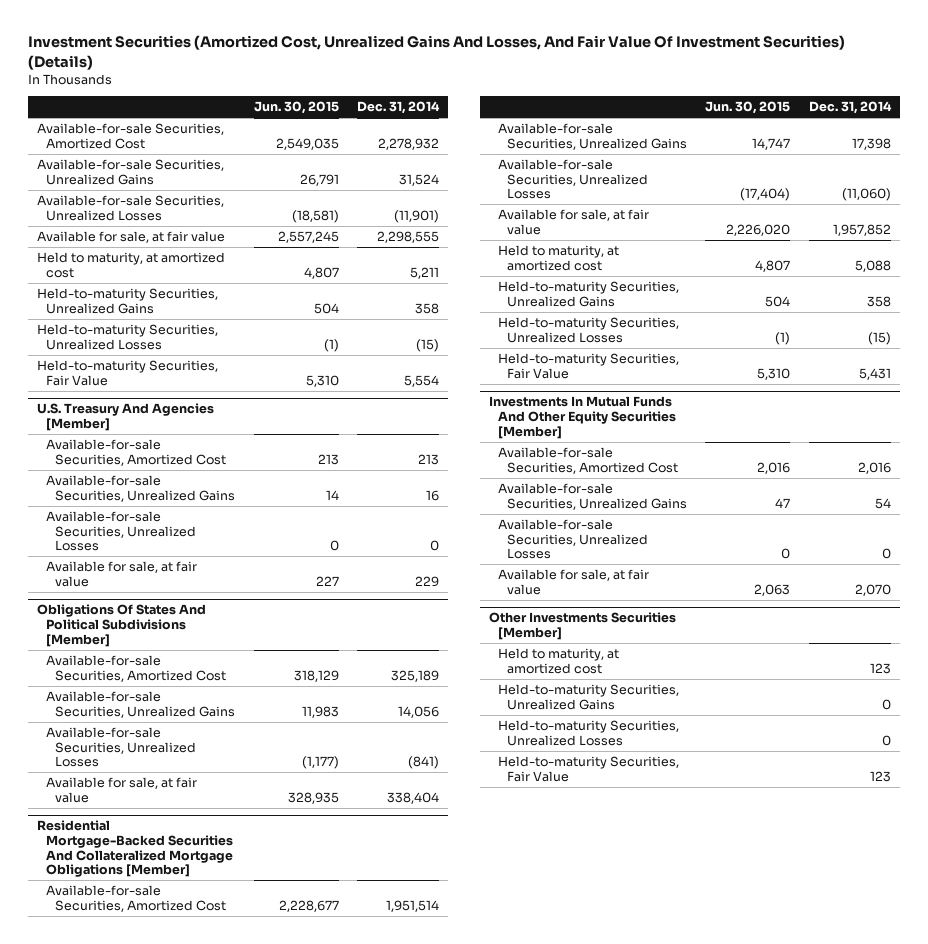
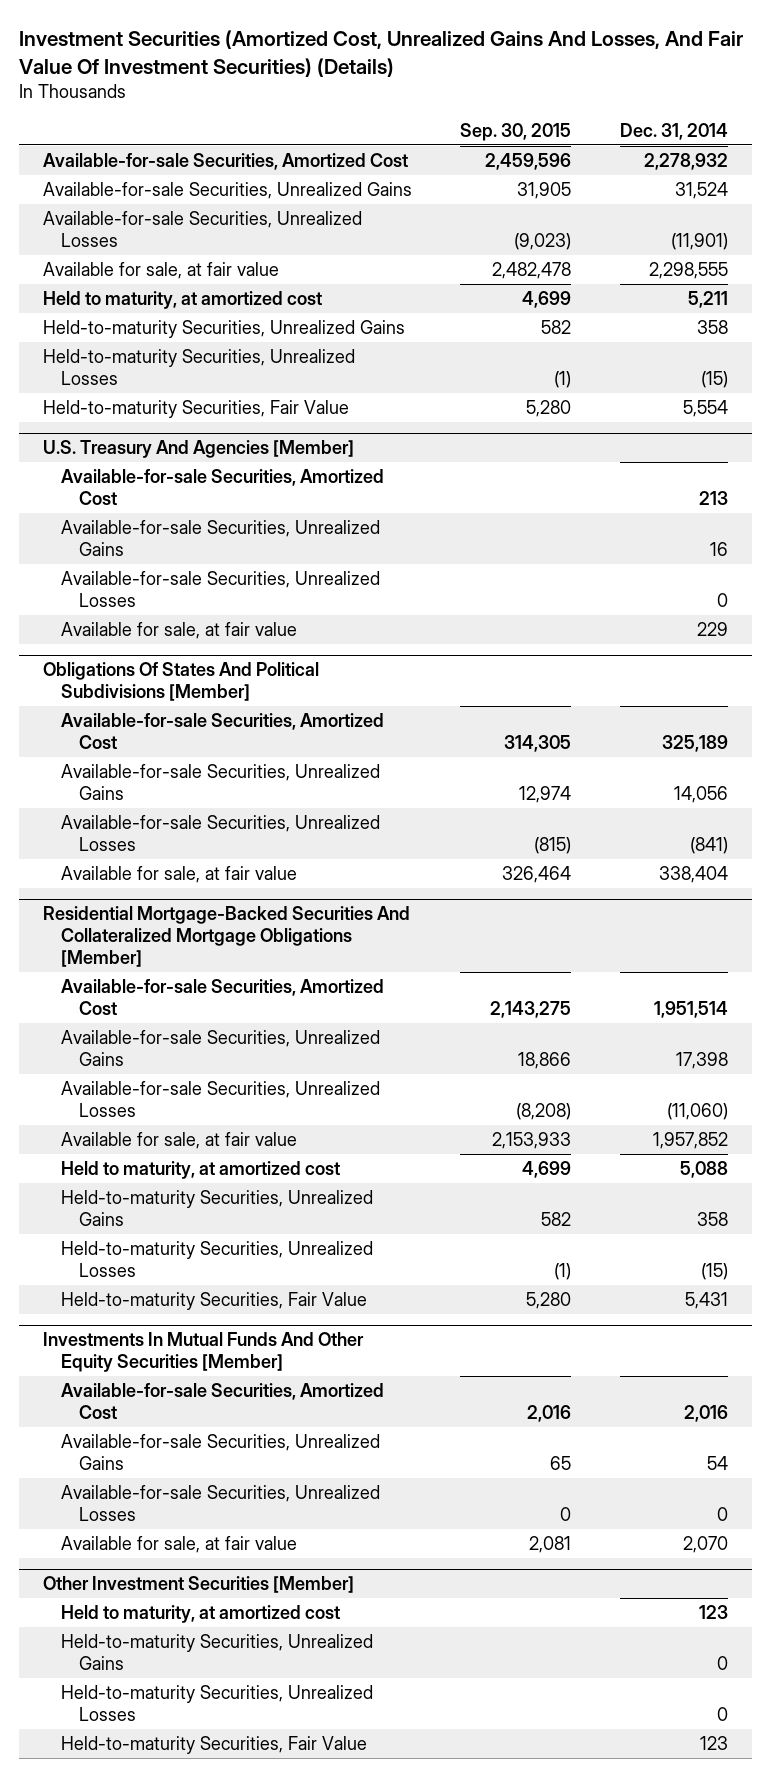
[253,101,339,115] Jun. 30, 2015 -> none
none -> [460,122,572,141] Sep. 30, 2015
[488,612,676,641] Other Investments Securities [Member] -> [43,1576,355,1594] Other Investment Securities [Member]

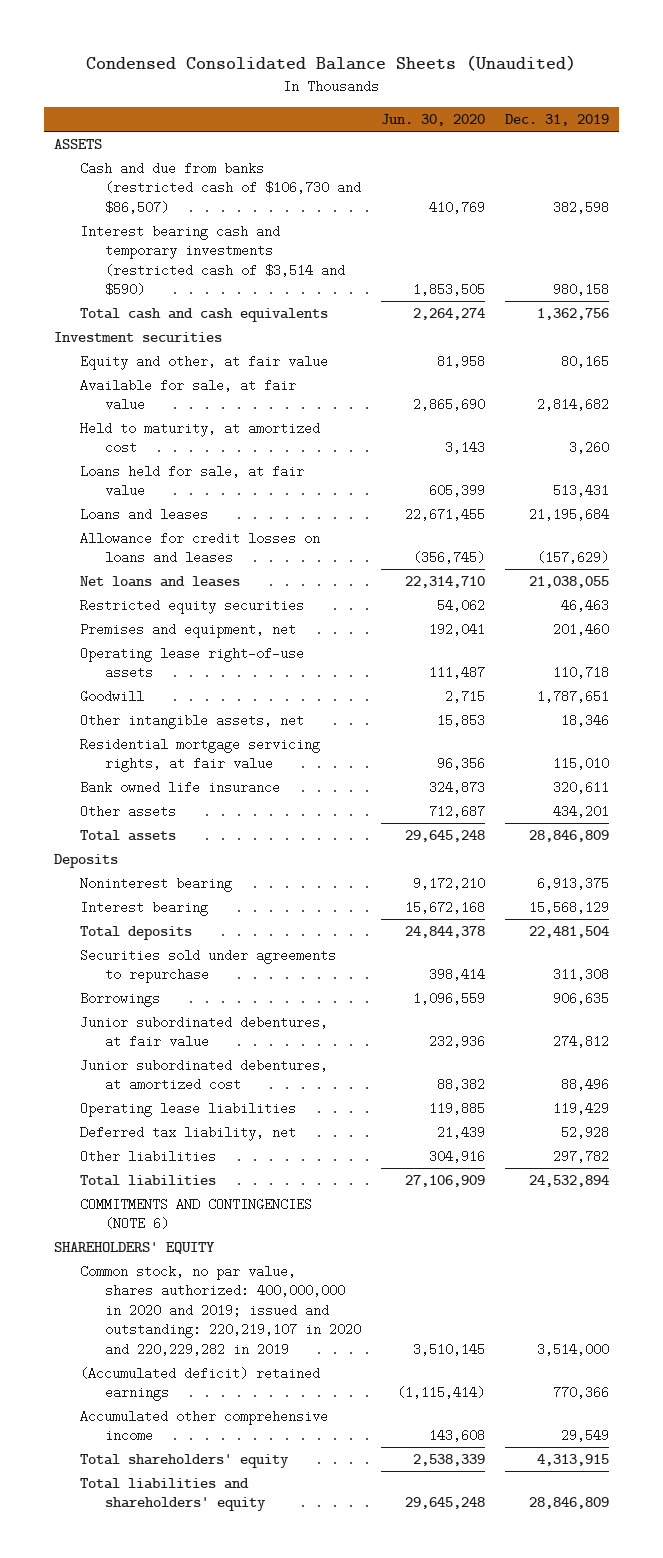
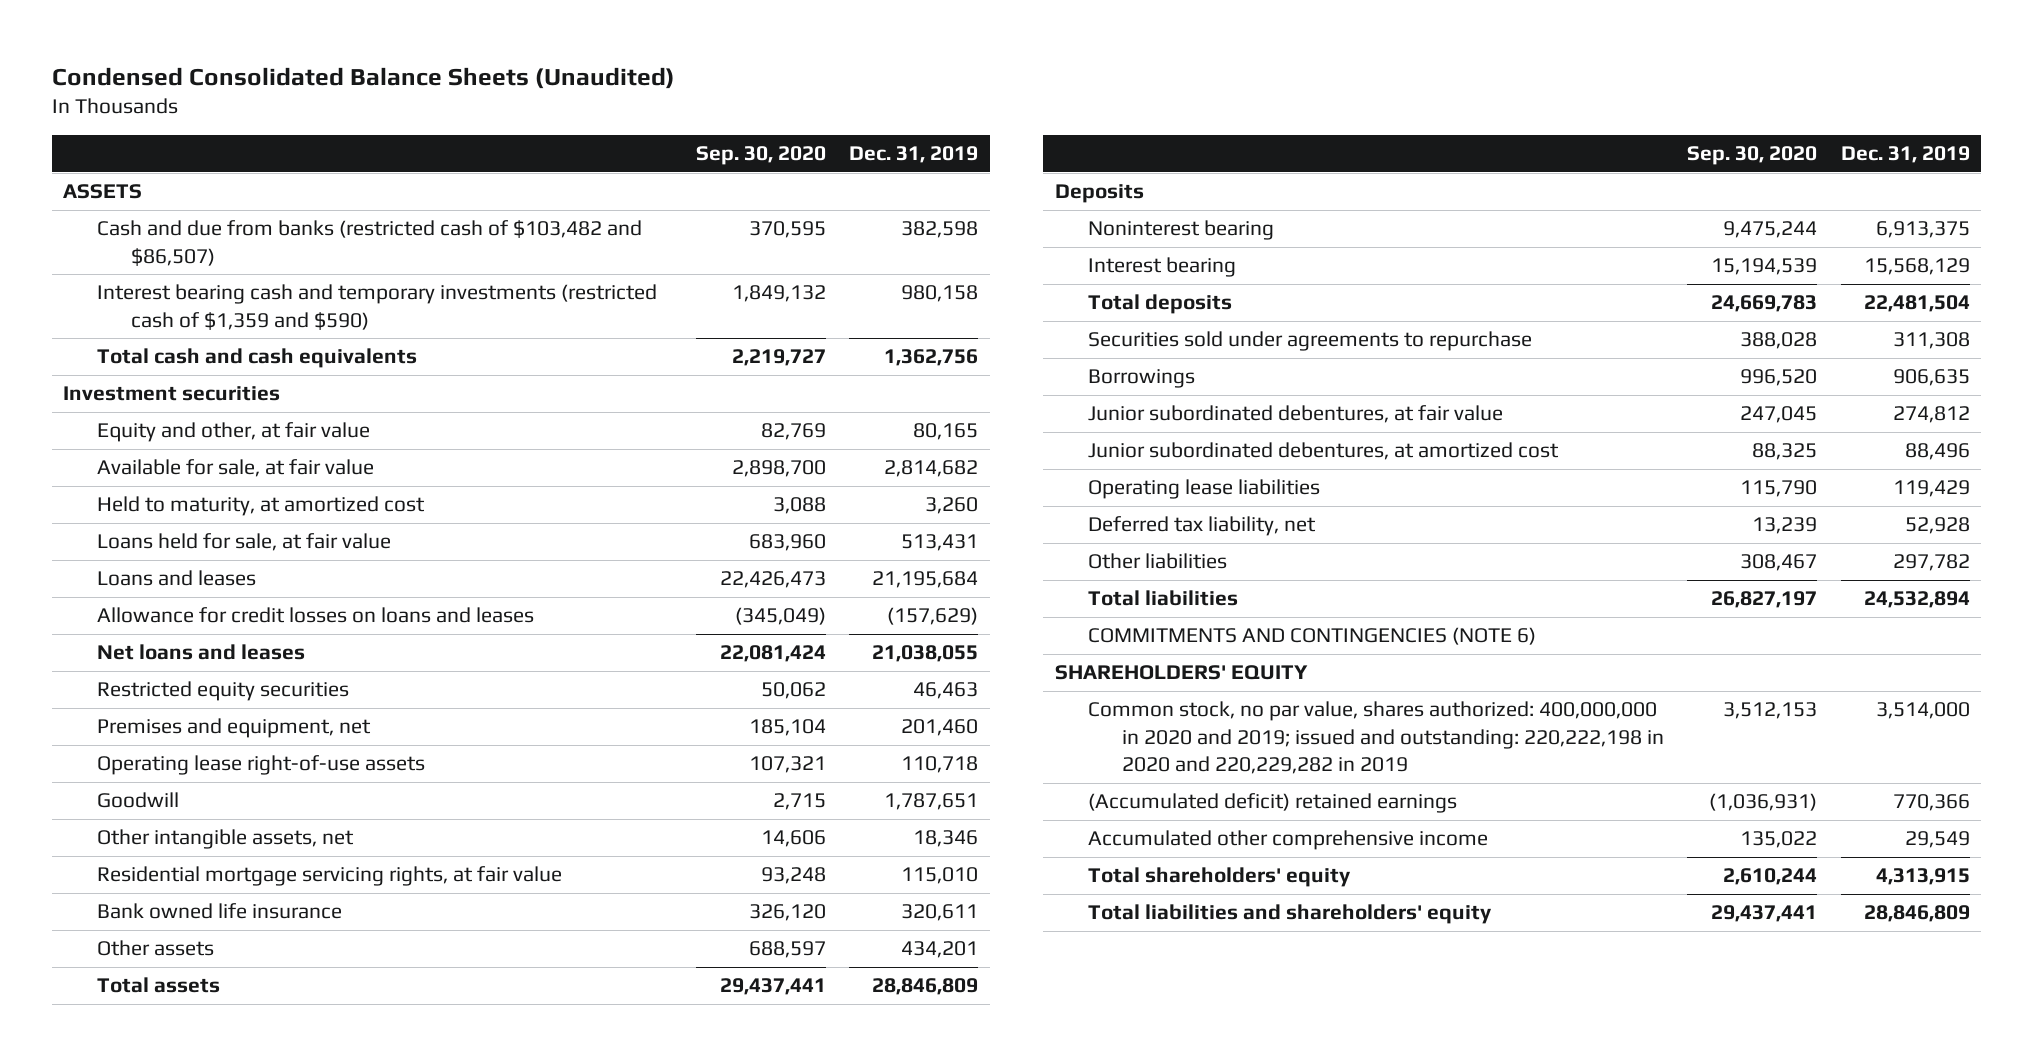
[381,114,486,127] Jun. 30, 2020 -> none
none -> [696,146,827,166] Sep. 30, 2020
[79,161,362,214] Cash and due from banks (restricted cash of $106,730 and $86,507) -> [97,220,643,266] Cash and due from banks (restricted cash of $103,482 and $86,507)
[79,224,346,297] Interest bearing cash and temporary investments (restricted cash of $3,514 and $590) -> [97,284,658,330] Interest bearing cash and temporary investments (restricted cash of $1,359 and $590)
[79,1264,362,1356] Common stock, no par value, shares authorized: 400,000,000 in 2020 and 2019; issued and outstanding: 220,219,107 in 2020 and 220,229,282 in 2019 -> [1088,701,1665,775] Common stock, no par value, shares authorized: 400,000,000 in 2020 and 2019; issued and outstanding: 220,222,198 in 2020 and 220,229,282 in 2019

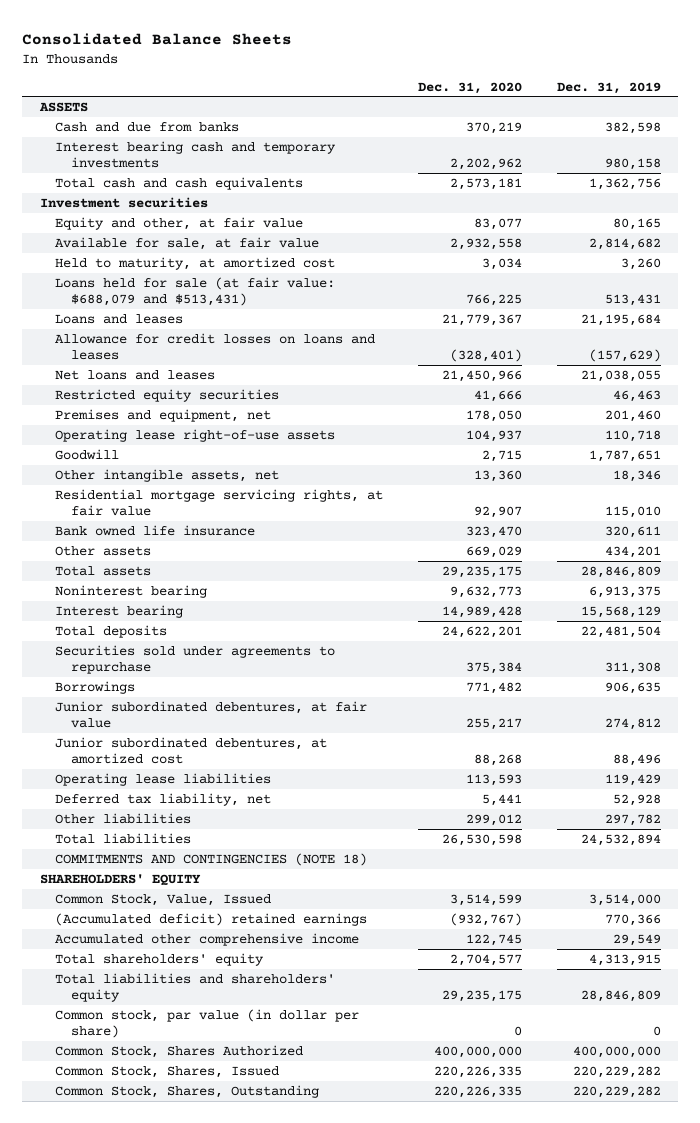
[51,66,675,89] Condensed Consolidated Balance Sheets (Unaudited) -> [22,32,293,45] Consolidated Balance Sheets
[696,146,827,166] Sep. 30, 2020 -> none
none -> [417,81,522,94] Dec. 31, 2020
[97,220,643,266] Cash and due from banks (restricted cash of $103,482 and $86,507) -> [55,121,240,132] Cash and due from banks
[97,284,658,330] Interest bearing cash and temporary investments (restricted cash of $1,359 and $590) -> [55,140,337,169] Interest bearing cash and temporary investments
[97,533,392,552] Loans held for sale, at fair value -> [55,276,336,307] Loans held for sale (at fair value: $688,079 and $513,431)
[1054,184,1144,204] Deposits -> none
[1088,627,1537,646] COMMITMENTS AND CONTINGENCIES (NOTE 6) -> [55,852,368,866] COMMITMENTS AND CONTINGENCIES (NOTE 18)
[1088,701,1665,775] Common stock, no par value, shares authorized: 400,000,000 in 2020 and 2019; issued and outstanding: 220,222,198 in 2020 and 220,229,282 in 2019 -> [55,893,272,906] Common Stock, Value, Issued
none -> [55,1008,360,1039] Common stock, par value (in dollar per share)
none -> [55,1044,304,1058] Common Stock, Shares Authorized
none -> [55,1065,280,1078] Common Stock, Shares, Issued
none -> [55,1084,320,1098] Common Stock, Shares, Outstanding

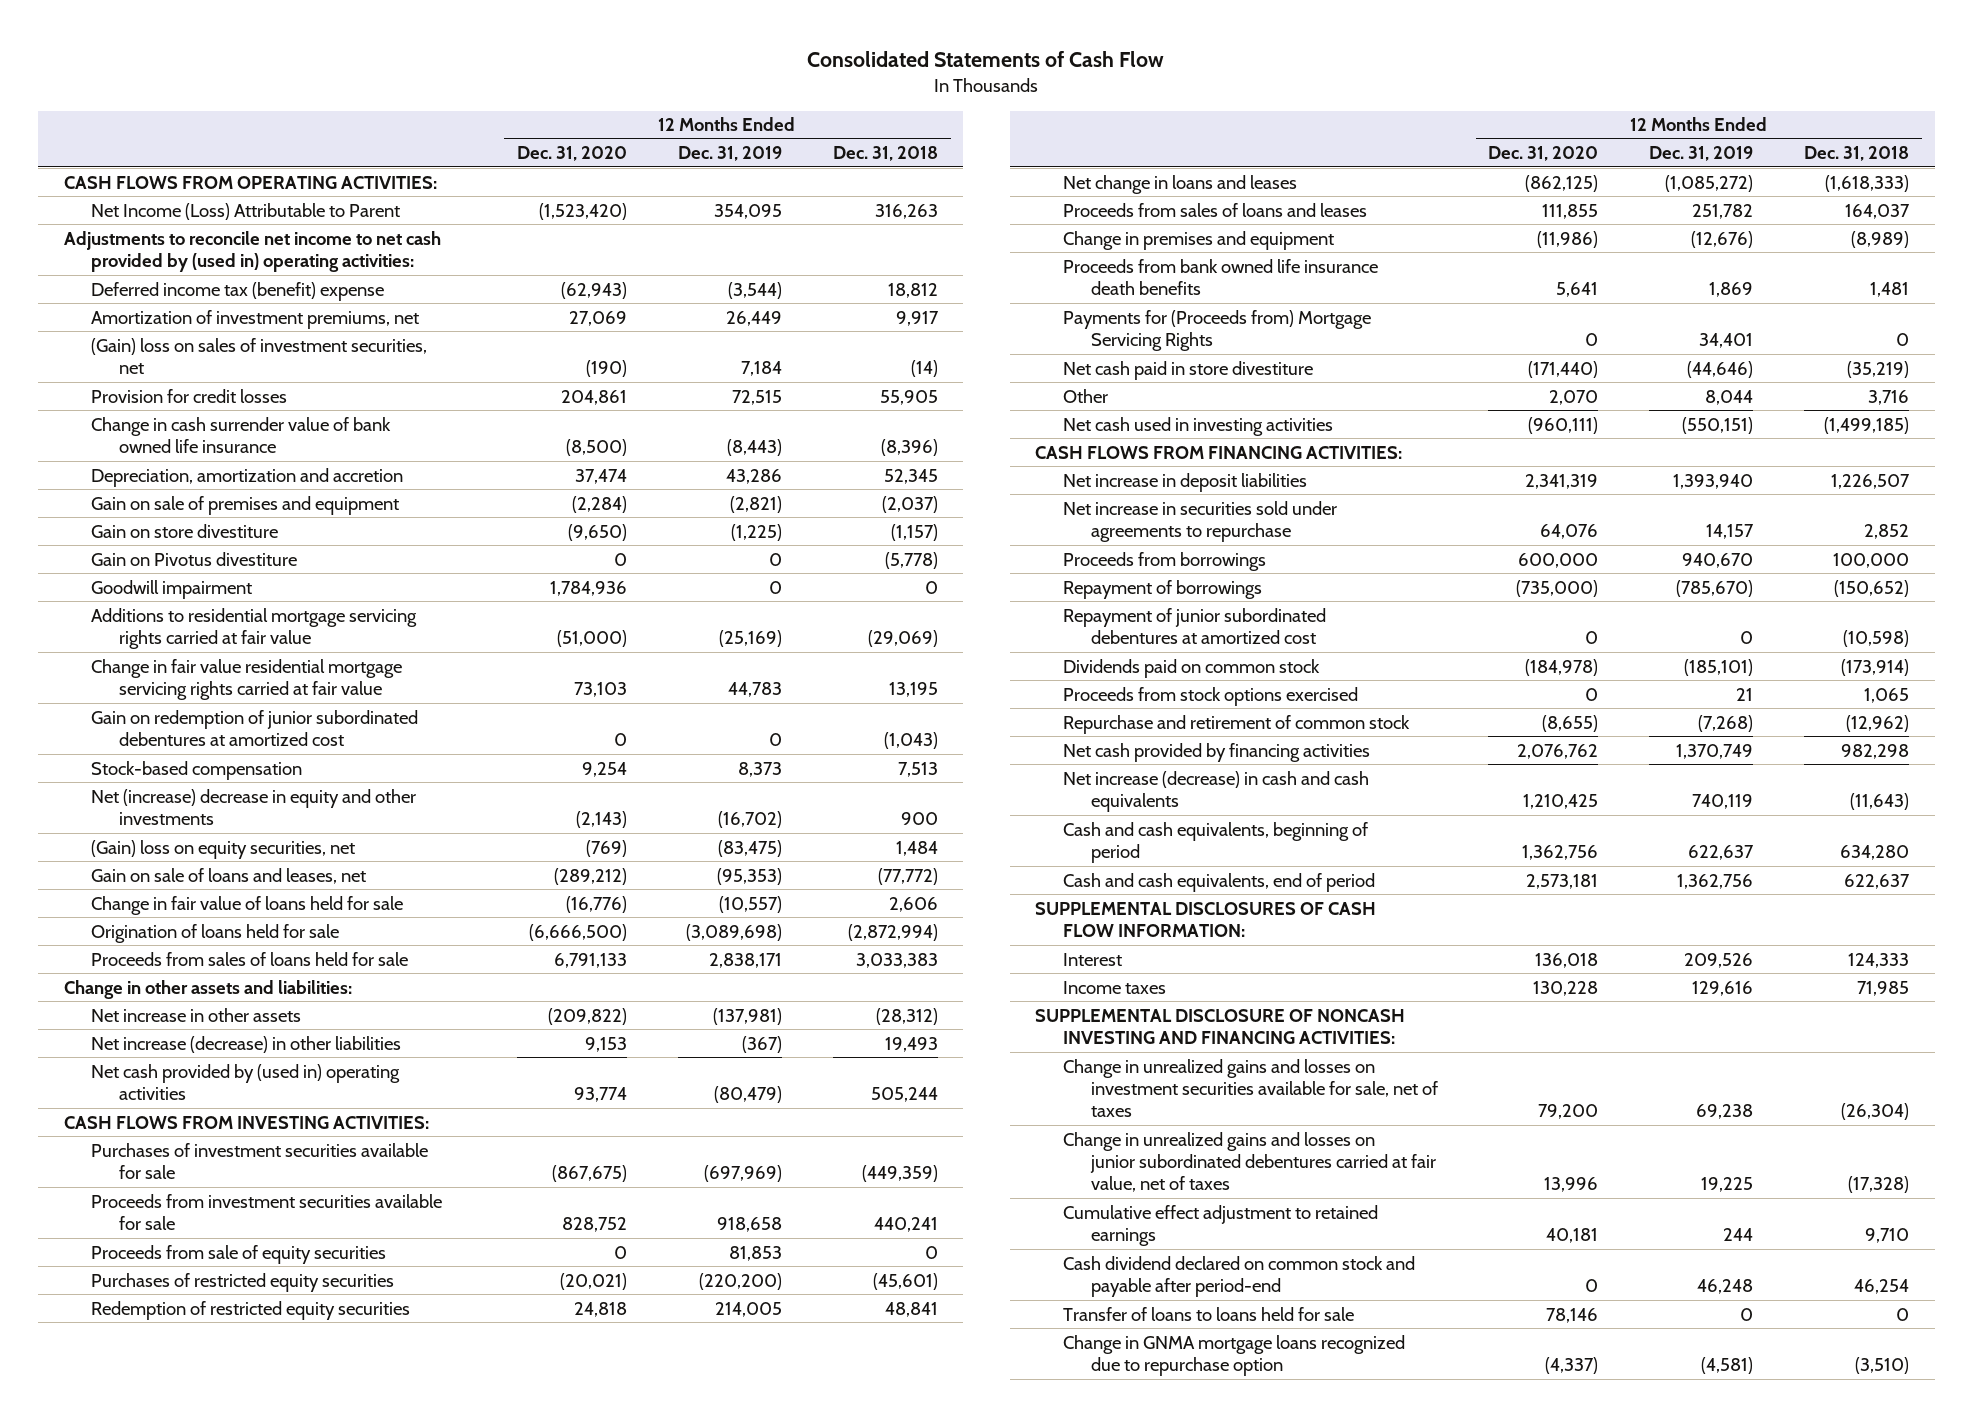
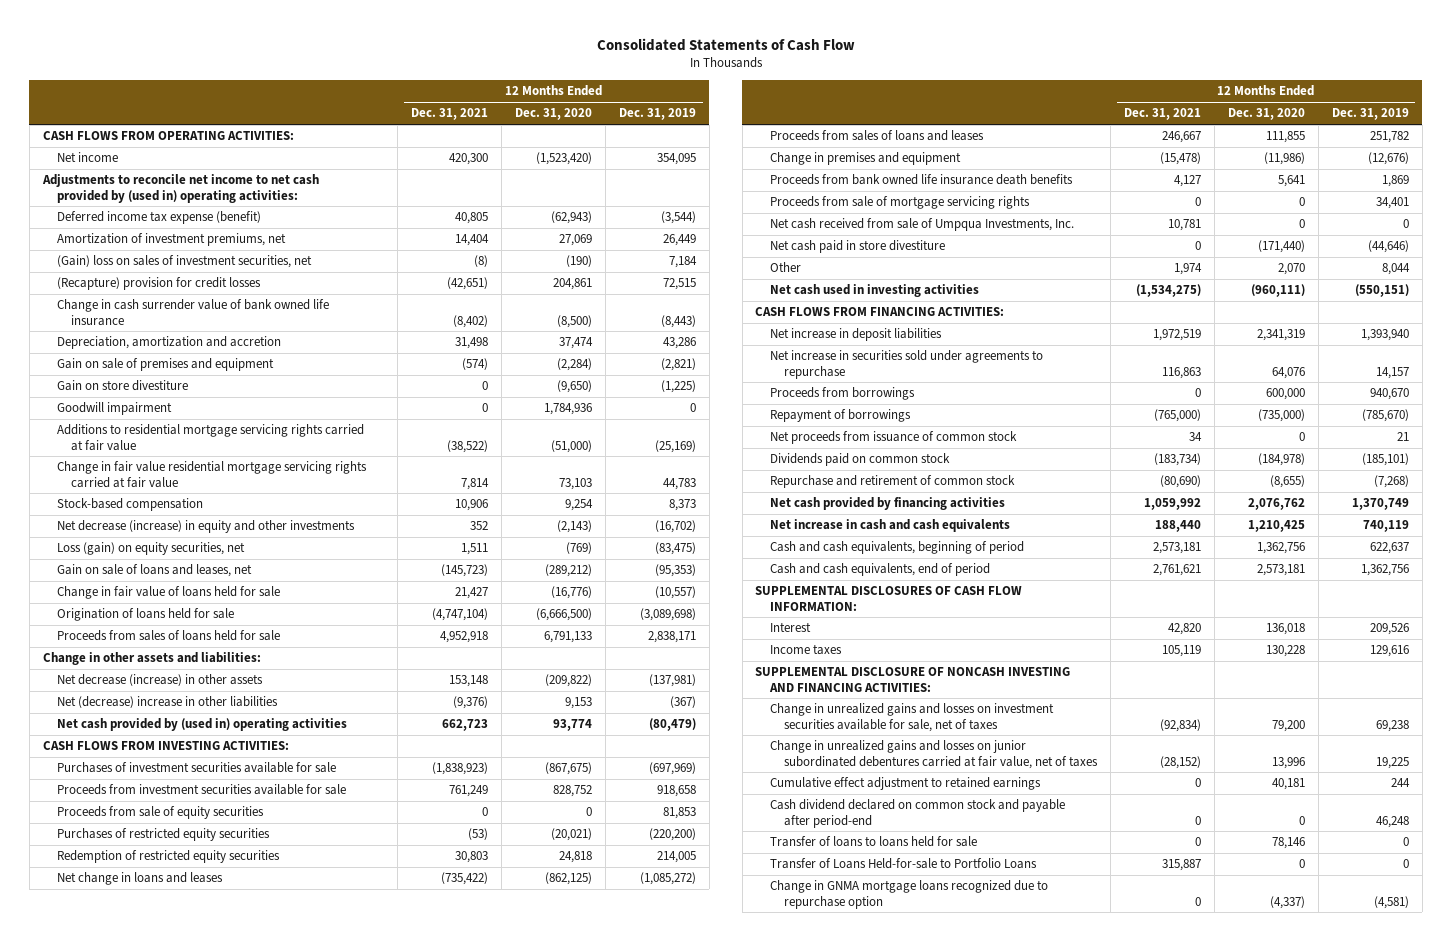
[832,146,938,162] Dec. 31, 2018 -> none
none -> [411,108,489,121] Dec. 31, 2021
[91,202,401,220] Net Income (Loss) Attributable to Parent -> [56,152,118,163] Net income
[91,281,385,301] Deferred income tax (benefit) expense -> [56,211,261,225] Deferred income tax expense (benefit)
[91,388,288,403] Provision for credit losses -> [56,277,261,291] (Recapture) provision for credit losses
[91,551,298,566] Gain on Pivotus divestiture -> none
[91,709,419,747] Gain on redemption of junior subordinated debentures at amortized cost -> none
[91,788,417,826] Net (increase) decrease in equity and other investments -> [56,520,355,534] Net decrease (increase) in equity and other investments
[91,839,356,859] (Gain) loss on equity securities, net -> [56,542,245,556] Loss (gain) on equity securities, net
[91,1007,302,1022] Net increase in other assets -> [56,674,263,687] Net decrease (increase) in other assets
[91,1035,402,1053] Net increase (decrease) in other liabilities -> [56,696,278,709] Net (decrease) increase in other liabilities
[1062,309,1371,352] Payments for (Proceeds from) Mortgage Servicing Rights -> [769,196,1030,210] Proceeds from sale of mortgage servicing rights
none -> [769,218,1074,232] Net cash received from sale of Umpqua Investments, Inc.
[1062,607,1326,645] Repayment of junior subordinated debentures at amortized cost -> none
none -> [769,431,1017,445] Net proceeds from issuance of common stock
[1062,686,1358,706] Proceeds from stock options exercised -> none
[1062,770,1369,813] Net increase (decrease) in cash and cash equivalents -> [769,519,1010,533] Net increase in cash and cash equivalents
none -> [769,858,1037,870] Transfer of Loans Held-for-sale to Portfolio Loans

